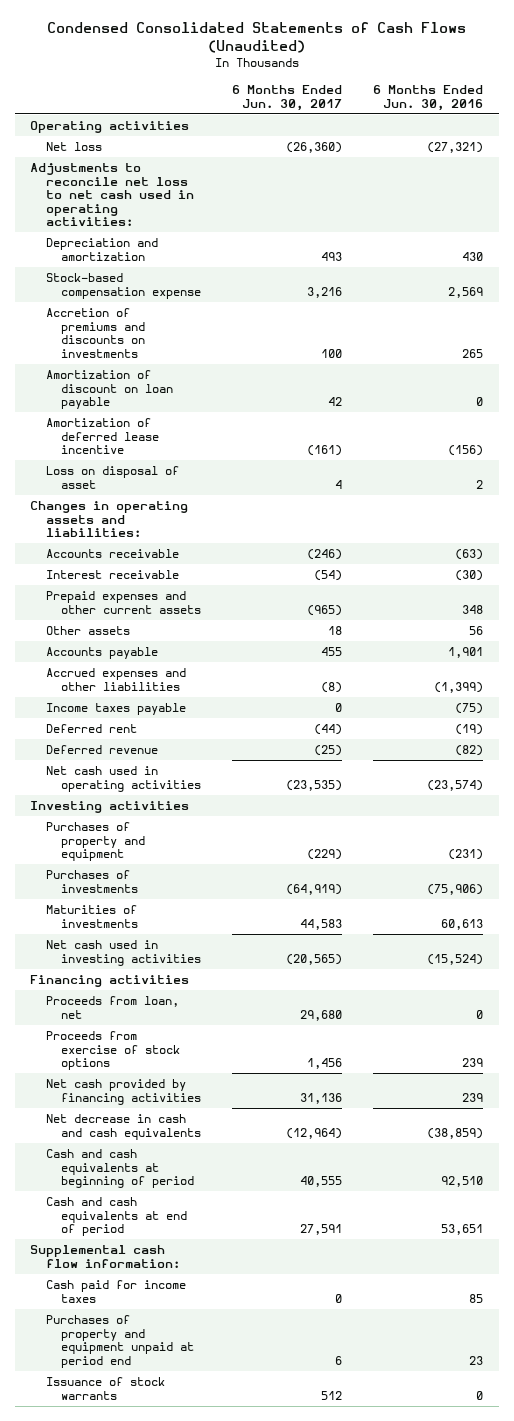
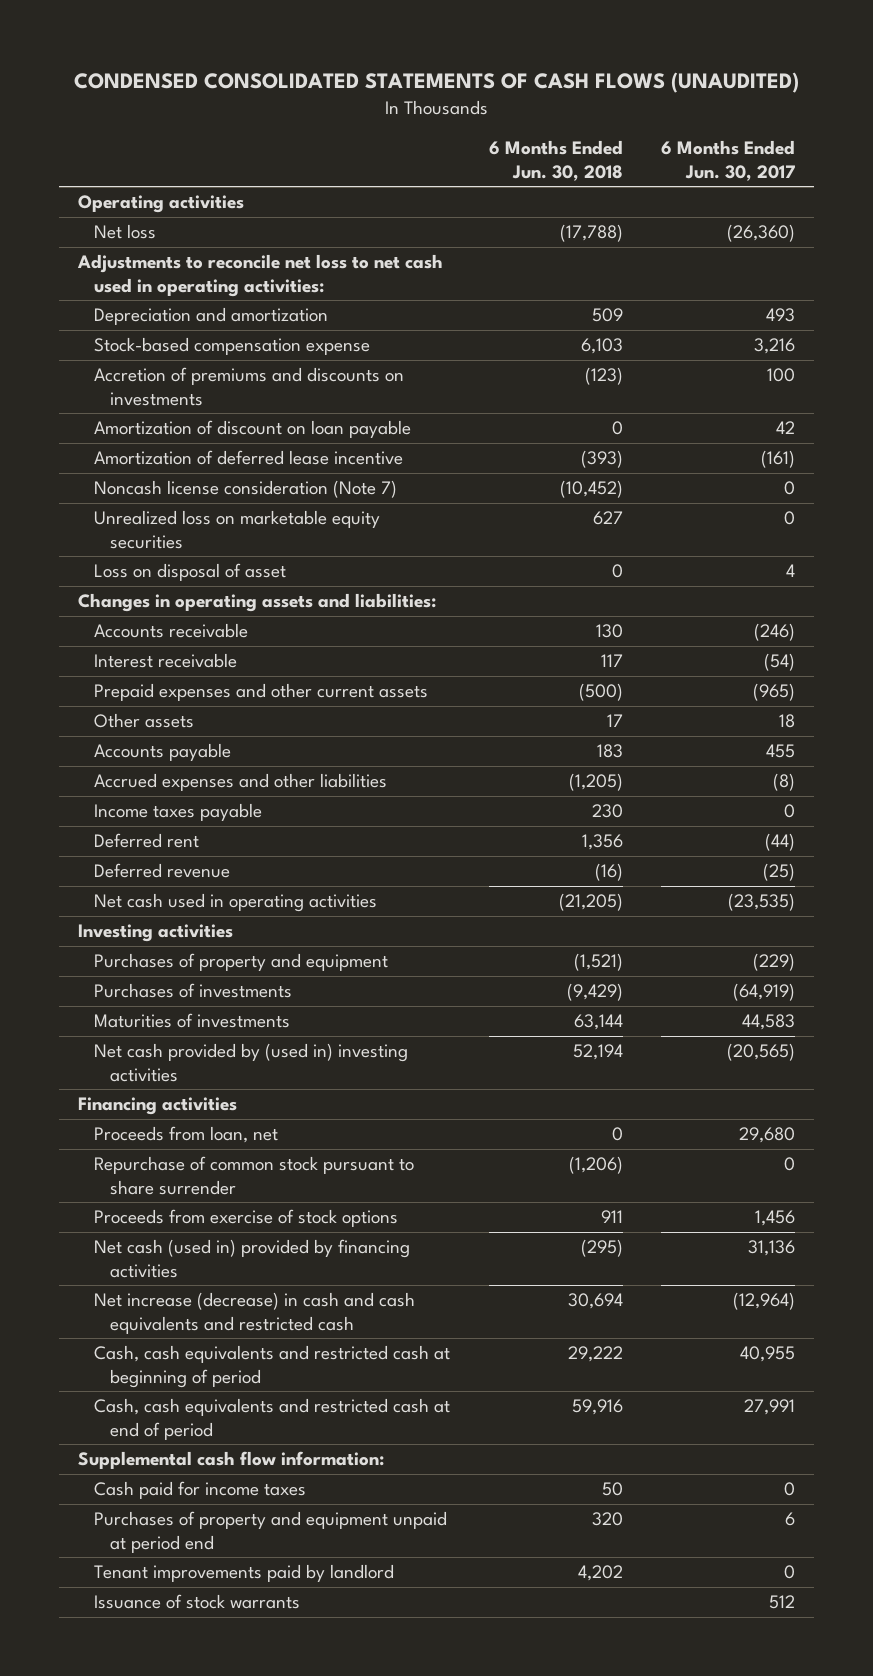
[46,22,466,54] Condensed Consolidated Statements of Cash Flows (Unaudited) -> [73,72,799,94] CONDENSED CONSOLIDATED STATEMENTS OF CASH FLOWS (UNAUDITED)
[373,85,484,111] 6 Months Ended Jun. 30, 2016 -> none
none -> [488,140,623,181] 6 Months Ended Jun. 30, 2018
none -> [94,480,398,499] Noncash license consideration (Note 7)
none -> [94,510,381,549] Unrealized loss on marketable equity securities
[45,939,202,966] Net cash used in investing activities -> [94,1043,409,1082] Net cash provided by (used in) investing activities
none -> [94,1156,415,1195] Repurchase of common stock pursuant to share surrender
[45,1078,202,1105] Net cash provided by financing activities -> [94,1239,411,1278] Net cash (used in) provided by financing activities
[45,1113,202,1140] Net decrease in cash and cash equivalents -> [94,1292,416,1334] Net increase (decrease) in cash and cash equivalents and restricted cash
[45,1148,195,1189] Cash and cash equivalents at beginning of period -> [94,1345,451,1388] Cash, cash equivalents and restricted cash at beginning of period
[300,1176,343,1188] 40,555 -> [740,1346,796,1363] 40,955
[45,1196,188,1237] Cash and cash equivalents at end of period -> [94,1398,451,1440] Cash, cash equivalents and restricted cash at end of period
[300,1224,343,1236] 27,591 -> [744,1399,796,1416] 27,991
none -> [94,1564,395,1583] Tenant improvements paid by landlord

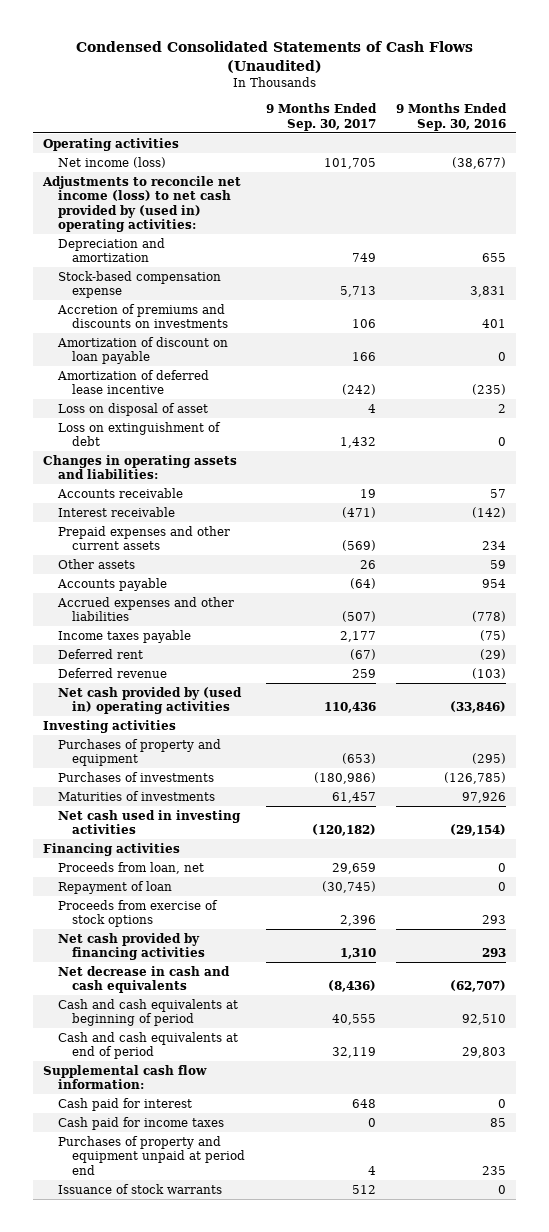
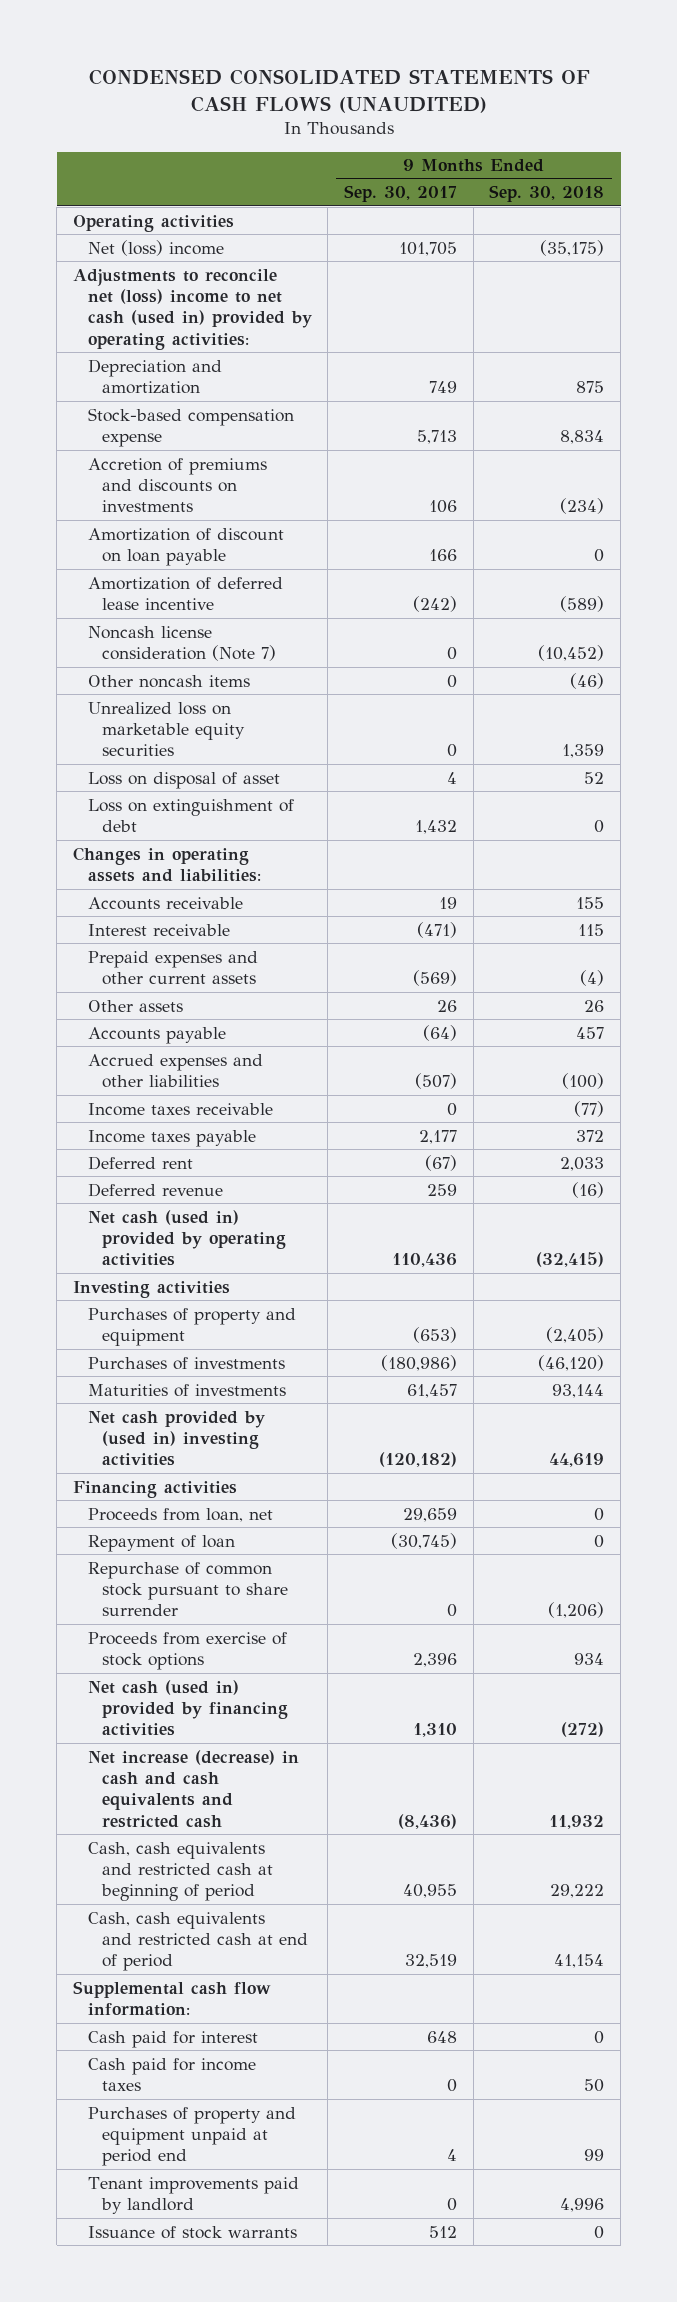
[75,41,473,73] Condensed Consolidated Statements of Cash Flows (Unaudited) -> [88,68,590,113] CONDENSED CONSOLIDATED STATEMENTS OF CASH FLOWS (UNAUDITED)
[395,103,507,131] 9 Months Ended Sep. 30, 2016 -> none
none -> [489,185,605,203] Sep. 30, 2018
[57,156,166,168] Net income (loss) -> [87,239,224,256] Net (loss) income
[42,175,242,233] Adjustments to reconcile net income (loss) to net cash provided by (used in) operating activities: -> [72,268,312,350] Adjustments to reconcile net (loss) income to net cash (used in) provided by operating activities:
none -> [87,625,277,661] Noncash license consideration (Note 7)
none -> [87,674,250,688] Other noncash items
none -> [87,701,246,757] Unrealized loss on marketable equity securities
none -> [87,1102,273,1116] Income taxes receivable
[57,686,242,715] Net cash provided by (used in) operating activities -> [87,1209,287,1267] Net cash (used in) provided by operating activities
[57,809,241,835] Net cash used in investing activities -> [87,1410,265,1467] Net cash provided by (used in) investing activities
none -> [87,1561,289,1617] Repurchase of common stock pursuant to share surrender
[57,932,206,961] Net cash provided by financing activities -> [87,1679,289,1737] Net cash (used in) provided by financing activities
[57,965,230,994] Net decrease in cash and cash equivalents -> [87,1749,299,1828] Net increase (decrease) in cash and cash equivalents and restricted cash
[57,998,238,1027] Cash and cash equivalents at beginning of period -> [87,1841,274,1902] Cash, cash equivalents and restricted cash at beginning of period
[331,1014,376,1026] 40,555 -> [402,1884,457,1899] 40,955
[57,1031,238,1060] Cash and cash equivalents at end of period -> [87,1911,309,1972] Cash, cash equivalents and restricted cash at end of period
[331,1047,376,1059] 32,119 -> [404,1954,457,1969] 32,519
none -> [87,2176,299,2214] Tenant improvements paid by landlord

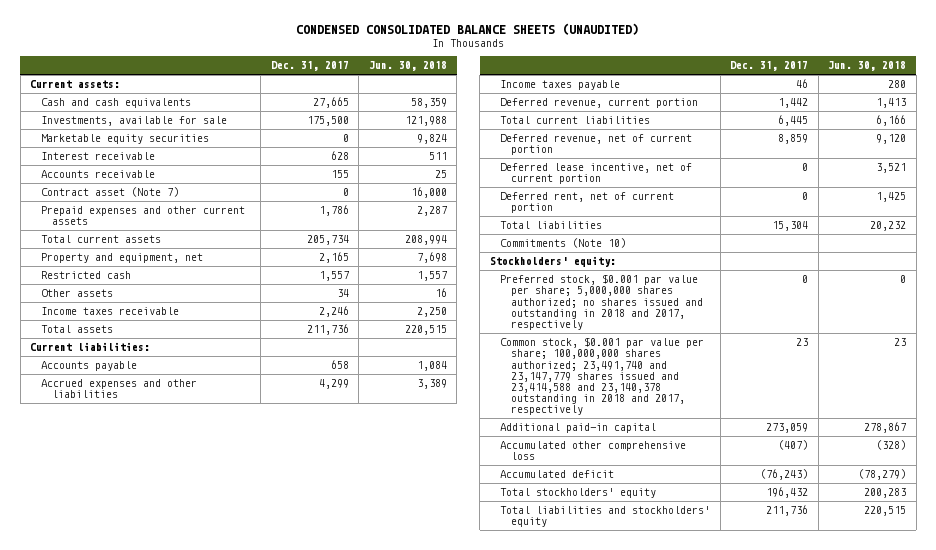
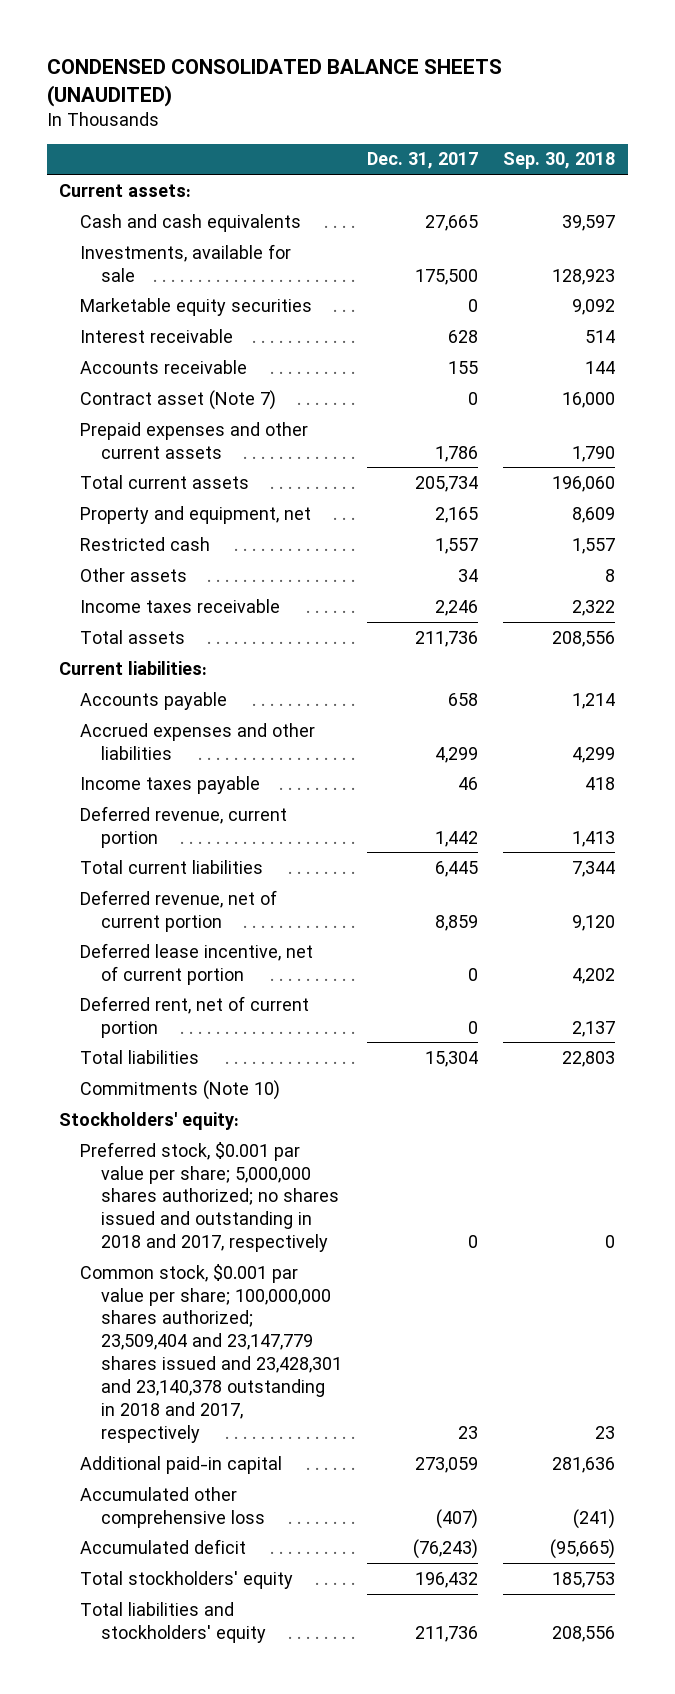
[368,61,447,72] Jun. 30, 2018 -> none
none -> [503,152,616,170] Sep. 30, 2018
[500,337,705,416] Common stock, $0.001 par value per share; 100,000,000 shares authorized; 23,491,740 and 23,147,779 shares issued and 23,414,588 and 23,140,378 outstanding in 2018 and 2017, respectively -> [80,1263,343,1444] Common stock, $0.001 par value per share; 100,000,000 shares authorized; 23,509,404 and 23,147,779 shares issued and 23,428,301 and 23,140,378 outstanding in 2018 and 2017, respectively

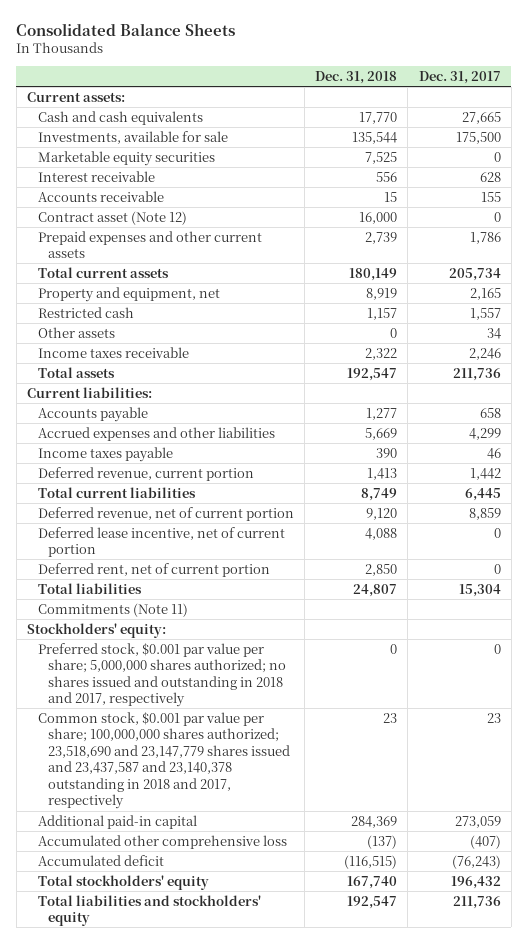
[46,59,502,108] CONDENSED CONSOLIDATED BALANCE SHEETS (UNAUDITED) -> [16,23,236,37] Consolidated Balance Sheets
[503,152,616,170] Sep. 30, 2018 -> none
none -> [315,70,398,84] Dec. 31, 2018
[80,389,277,410] Contract asset (Note 7) -> [37,210,187,225] Contract asset (Note 12)
[80,1079,281,1100] Commitments (Note 10) -> [37,602,188,617] Commitments (Note 11)
[80,1263,343,1444] Common stock, $0.001 par value per share; 100,000,000 shares authorized; 23,509,404 and 23,147,779 shares issued and 23,428,301 and 23,140,378 outstanding in 2018 and 2017, respectively -> [37,711,291,810] Common stock, $0.001 par value per share; 100,000,000 shares authorized; 23,518,690 and 23,147,779 shares issued and 23,437,587 and 23,140,378 outstanding in 2018 and 2017, respectively

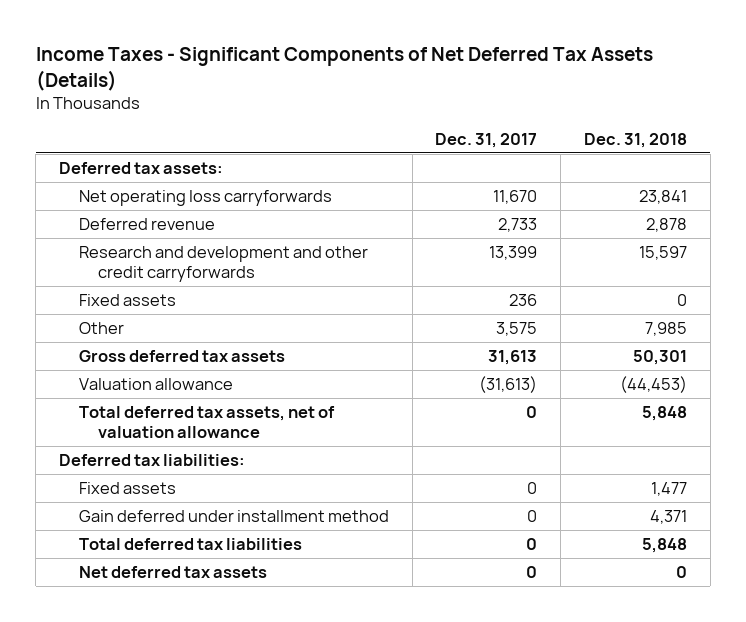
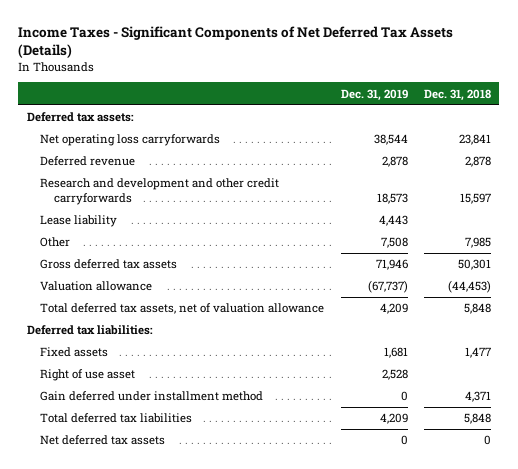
[435,132,538,148] Dec. 31, 2017 -> none
none -> [340,88,408,101] Dec. 31, 2019
[78,293,176,306] Fixed assets -> none
none -> [40,215,118,228] Lease liability
none -> [40,369,136,382] Right of use asset

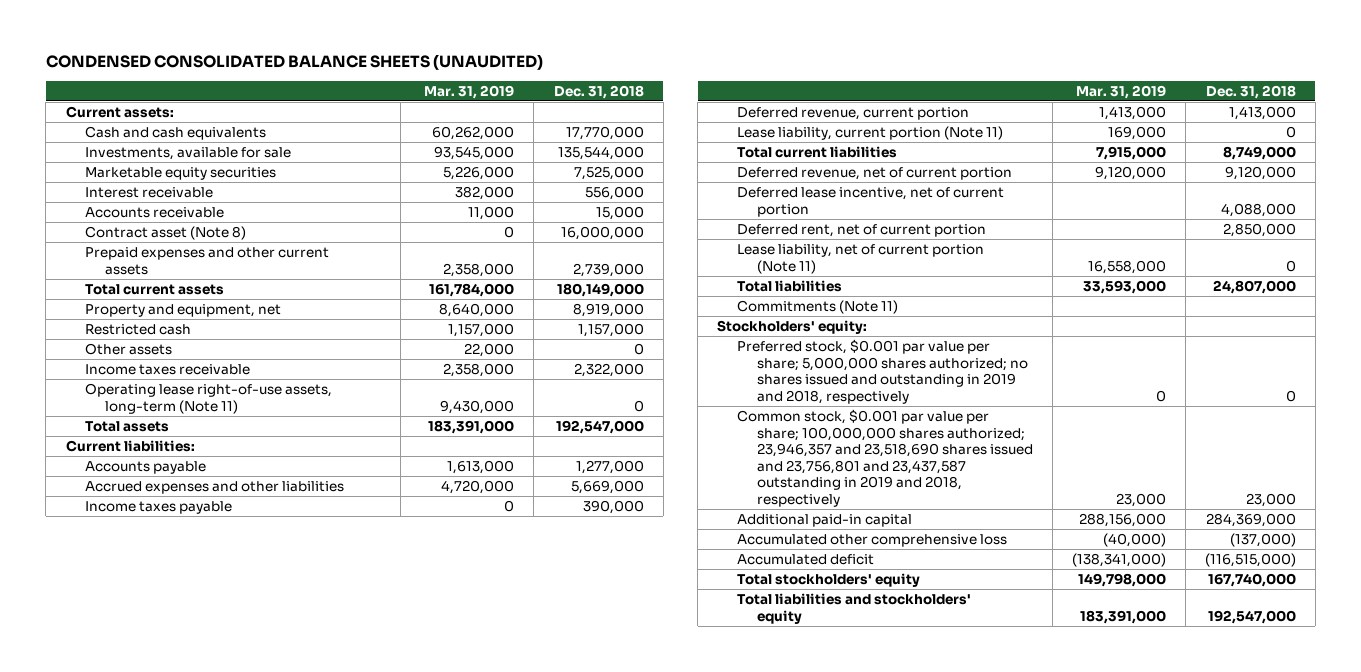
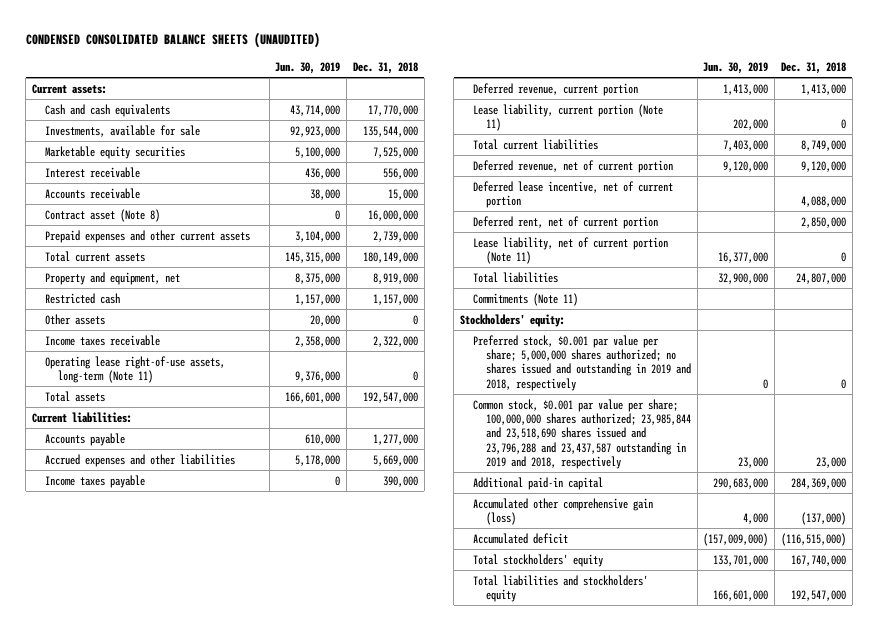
[423,84,514,99] Mar. 31, 2019 -> none
none -> [275,61,341,74] Jun. 30, 2019
[736,409,1033,507] Common stock, $0.001 par value per share; 100,000,000 shares authorized; 23,946,357 and 23,518,690 shares issued and 23,756,801 and 23,437,587 outstanding in 2019 and 2018, respectively -> [473,398,692,469] Common stock, $0.001 par value per share; 100,000,000 shares authorized; 23,985,844 and 23,518,690 shares issued and 23,796,288 and 23,437,587 outstanding in 2019 and 2018, respectively
[736,534,1007,548] Accumulated other comprehensive loss -> [473,497,654,525] Accumulated other comprehensive gain (loss)

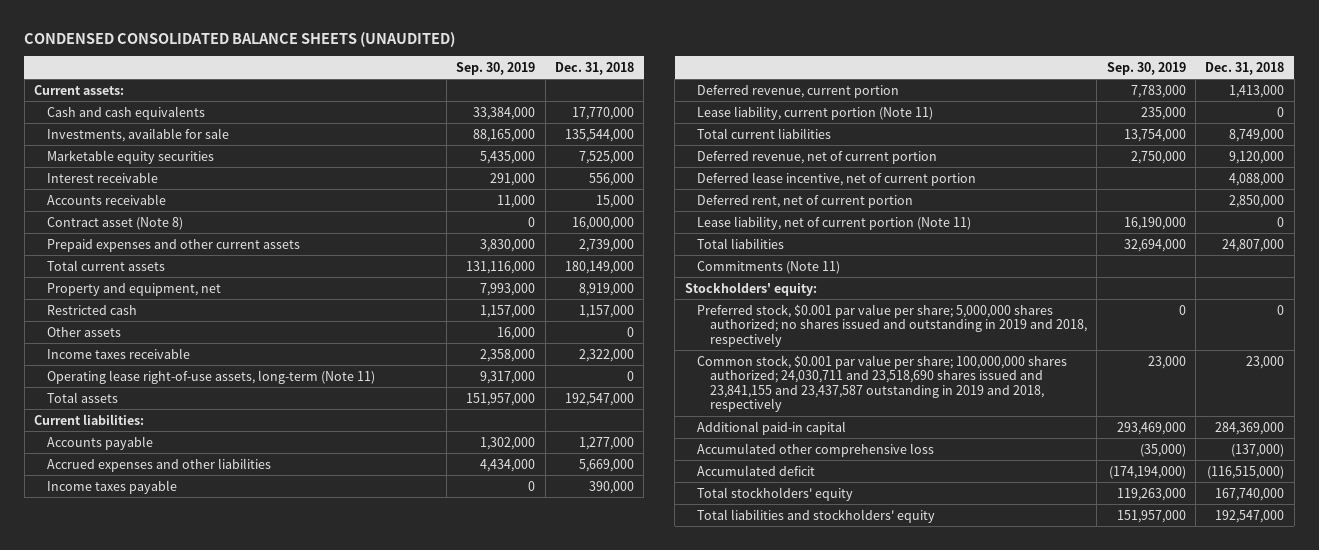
[275,61,341,74] Jun. 30, 2019 -> none
none -> [456,61,536,75] Sep. 30, 2019
[473,398,692,469] Common stock, $0.001 par value per share; 100,000,000 shares authorized; 23,985,844 and 23,518,690 shares issued and 23,796,288 and 23,437,587 outstanding in 2019 and 2018, respectively -> [697,354,1068,413] Common stock, $0.001 par value per share; 100,000,000 shares authorized; 24,030,711 and 23,518,690 shares issued and 23,841,155 and 23,437,587 outstanding in 2019 and 2018, respectively
[473,497,654,525] Accumulated other comprehensive gain (loss) -> [697,442,935,457] Accumulated other comprehensive loss

